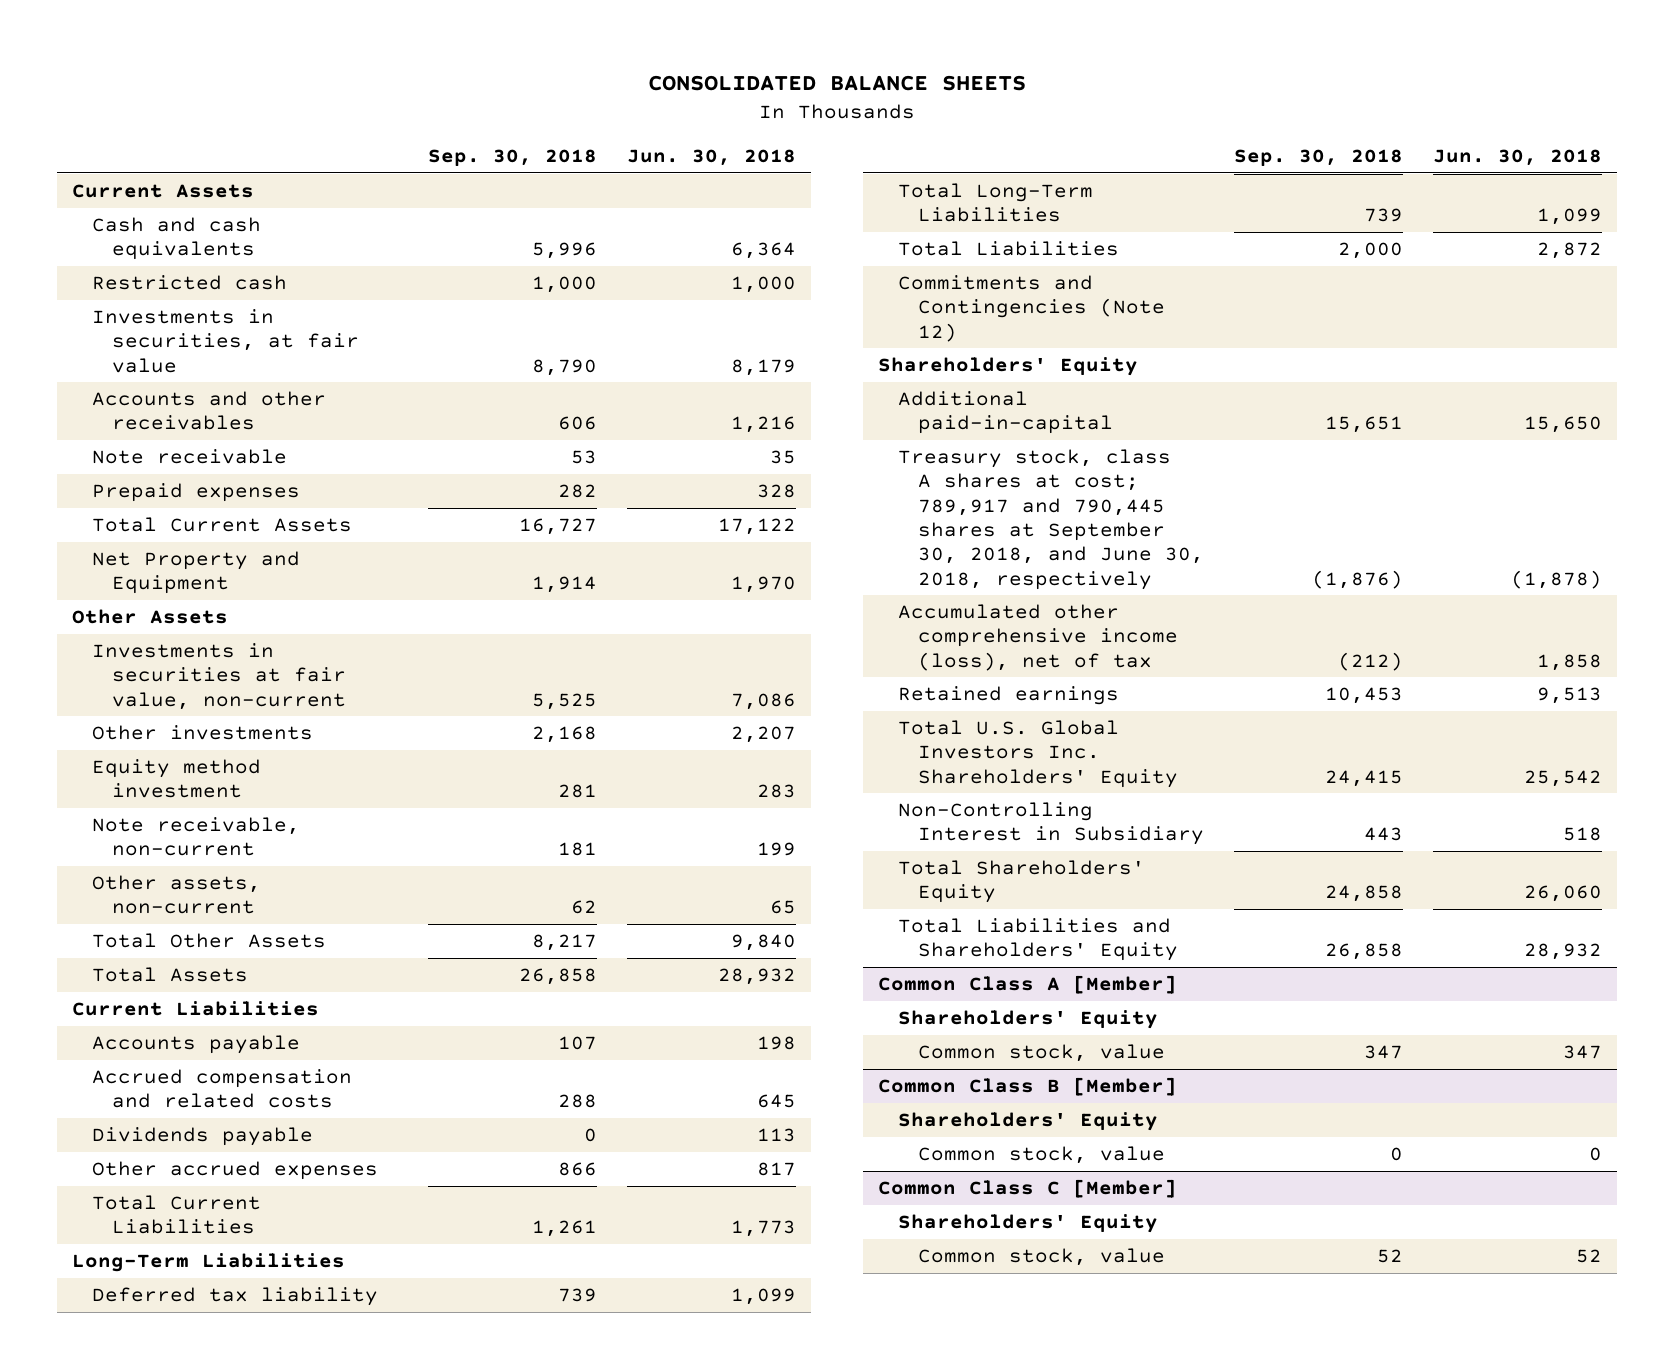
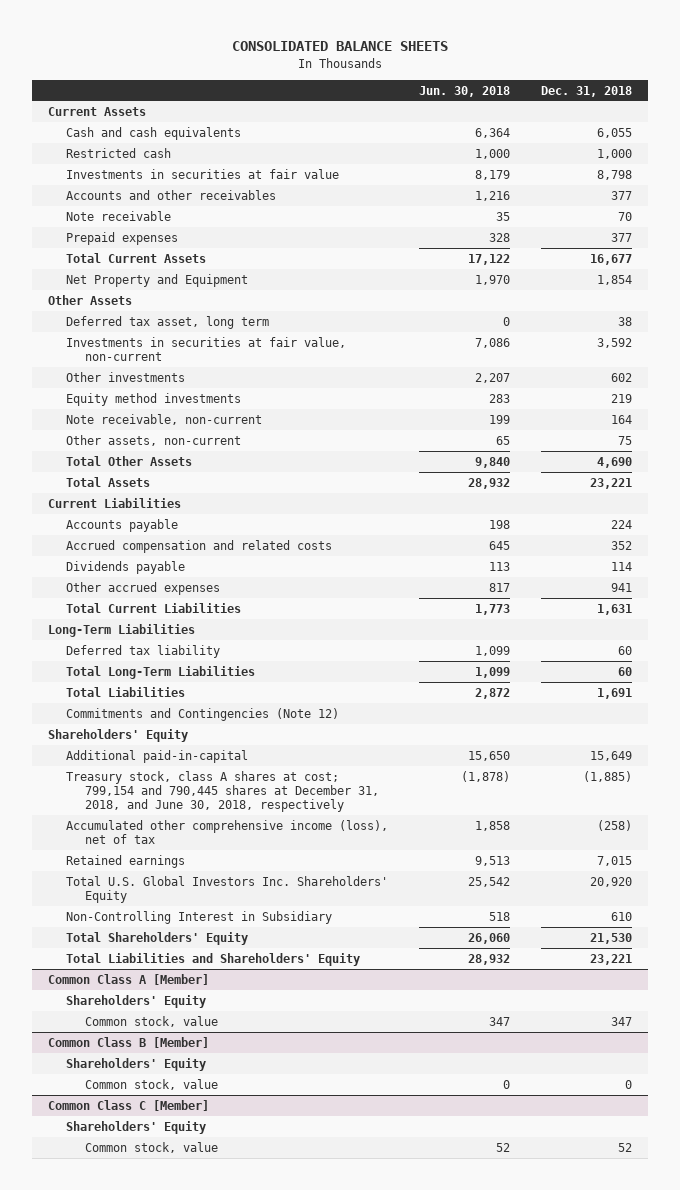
[428,149,598,167] Sep. 30, 2018 -> none
none -> [541,85,633,97] Dec. 31, 2018
[92,309,360,373] Investments in securities, at fair value -> [66,168,340,179] Investments in securities at fair value
none -> [66,315,270,329] Deferred tax asset, long term
[92,759,262,799] Equity method investment -> [66,392,242,406] Equity method investments
[898,449,1205,590] Treasury stock, class A shares at cost; 789,917 and 790,445 shares at September 30, 2018, and June 30, 2018, respectively -> [66,770,380,813] Treasury stock, class A shares at cost; 799,154 and 790,445 shares at December 31, 2018, and June 30, 2018, respectively

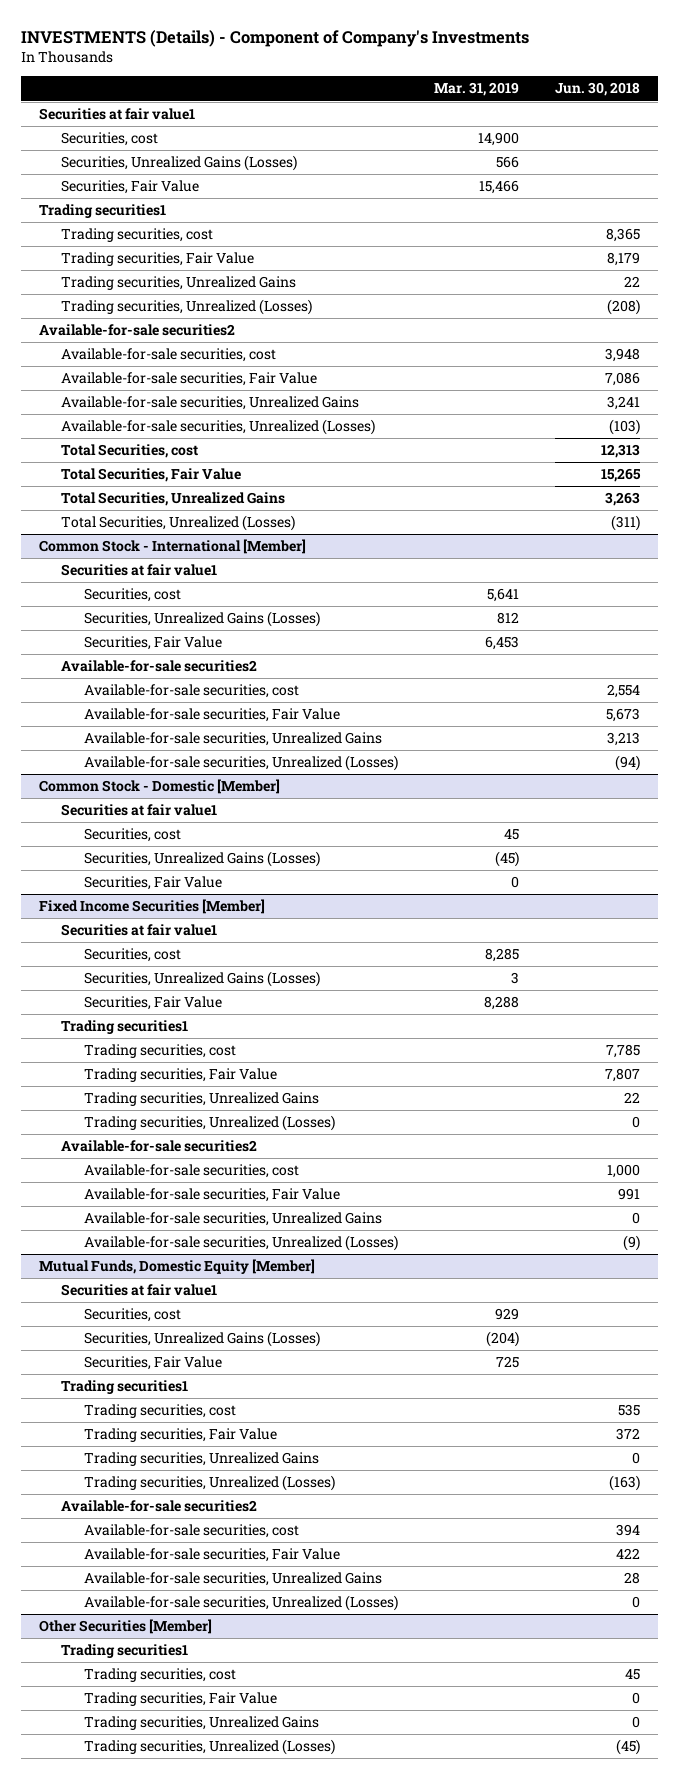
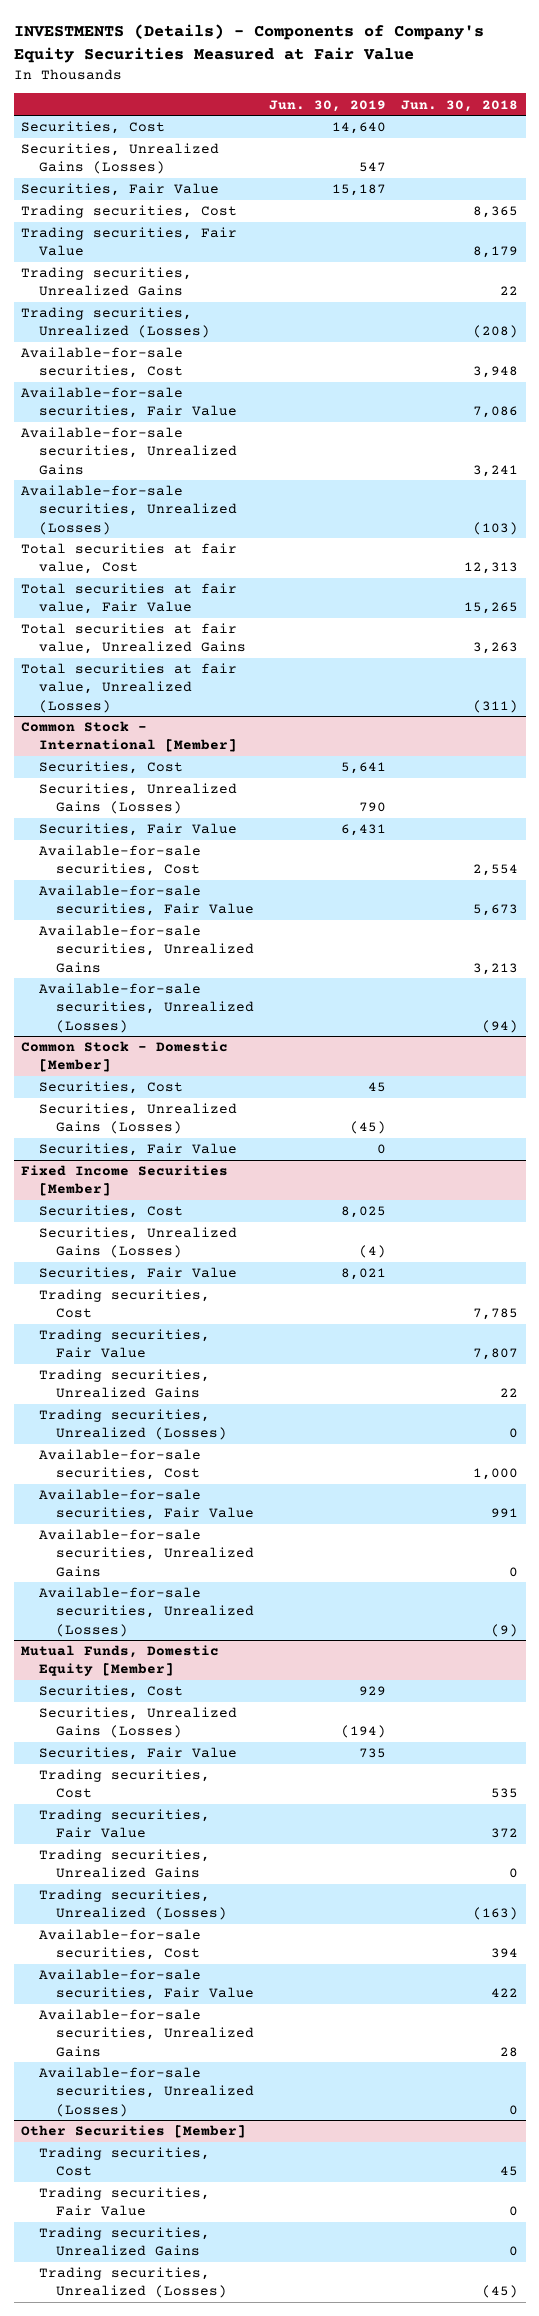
[20,29,529,47] INVESTMENTS (Details) - Component of Company's Investments -> [13,24,484,64] INVESTMENTS (Details) - Components of Company's Equity Securities Measured at Fair Value
[434,82,520,97] Mar. 31, 2019 -> none
none -> [269,99,387,112] Jun. 30, 2019
[38,108,195,121] Securities at fair value1 -> none
[61,132,159,147] Securities, cost -> [21,121,166,135] Securities, Cost
[38,204,166,219] Trading securities1 -> none
[61,228,214,243] Trading securities, cost -> [21,205,238,219] Trading securities, Cost
[38,324,235,337] Available-for-sale securities2 -> none
[61,348,277,363] Available-for-sale securities, cost -> [21,347,184,379] Available-for-sale securities, Cost
[61,444,199,459] Total Securities, cost -> [21,543,238,575] Total securities at fair value, Cost
[61,468,242,483] Total Securities, Fair Value -> [21,583,238,615] Total securities at fair value, Fair Value
[61,492,286,507] Total Securities, Unrealized Gains -> [21,623,246,655] Total securities at fair value, Unrealized Gains
[61,515,296,532] Total Securities, Unrealized (Losses) -> [21,663,238,713] Total securities at fair value, Unrealized (Losses)
[61,564,218,577] Securities at fair value1 -> none
[84,588,182,603] Securities, cost -> [38,761,183,775] Securities, Cost
[61,660,258,673] Available-for-sale securities2 -> none
[84,684,300,699] Available-for-sale securities, cost -> [38,845,201,877] Available-for-sale securities, Cost
[61,804,218,817] Securities at fair value1 -> none
[84,828,182,843] Securities, cost -> [38,1081,183,1095] Securities, Cost
[61,924,218,937] Securities at fair value1 -> none
[84,948,182,963] Securities, cost -> [38,1205,183,1219] Securities, Cost
[61,1020,189,1035] Trading securities1 -> none
[84,1044,237,1059] Trading securities, cost -> [38,1289,210,1319] Trading securities, Cost
[61,1140,258,1153] Available-for-sale securities2 -> none
[84,1164,300,1179] Available-for-sale securities, cost -> [38,1449,201,1481] Available-for-sale securities, Cost
[61,1284,218,1297] Securities at fair value1 -> none
[84,1308,182,1323] Securities, cost -> [38,1685,183,1699] Securities, Cost
[61,1380,189,1395] Trading securities1 -> none
[84,1404,237,1419] Trading securities, cost -> [38,1769,210,1799] Trading securities, Cost
[61,1500,258,1513] Available-for-sale securities2 -> none
[84,1524,300,1539] Available-for-sale securities, cost -> [38,1929,201,1961] Available-for-sale securities, Cost
[61,1644,189,1659] Trading securities1 -> none
[84,1668,237,1683] Trading securities, cost -> [38,2147,210,2177] Trading securities, Cost

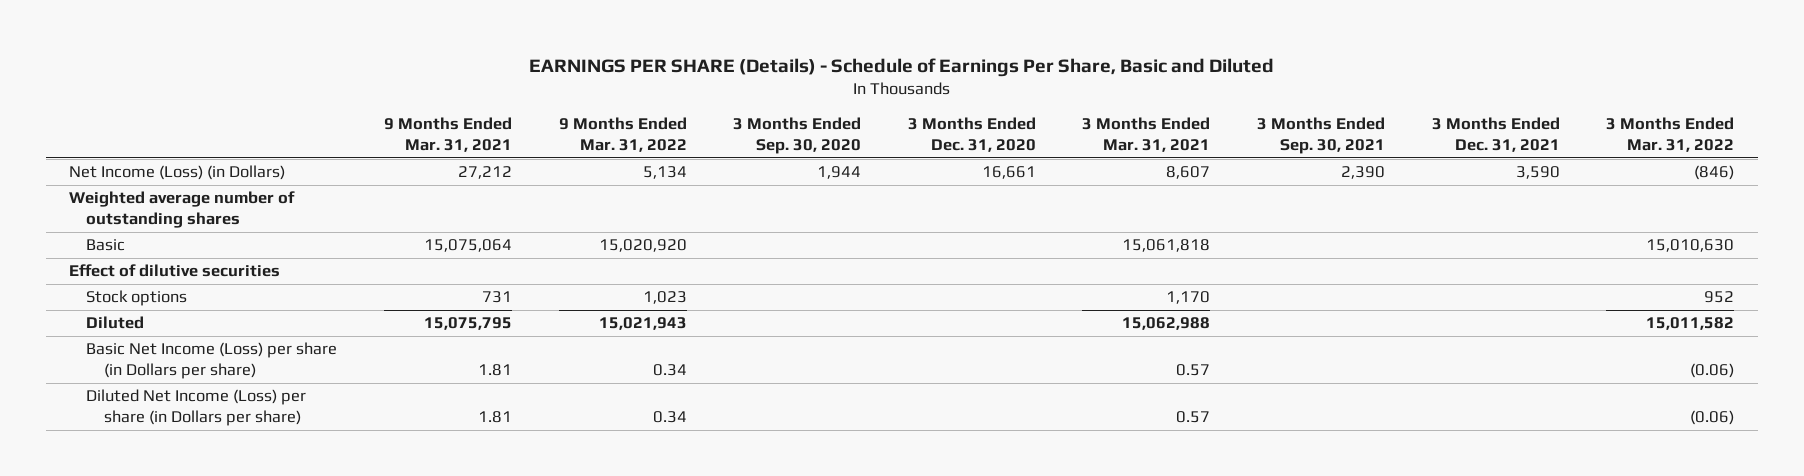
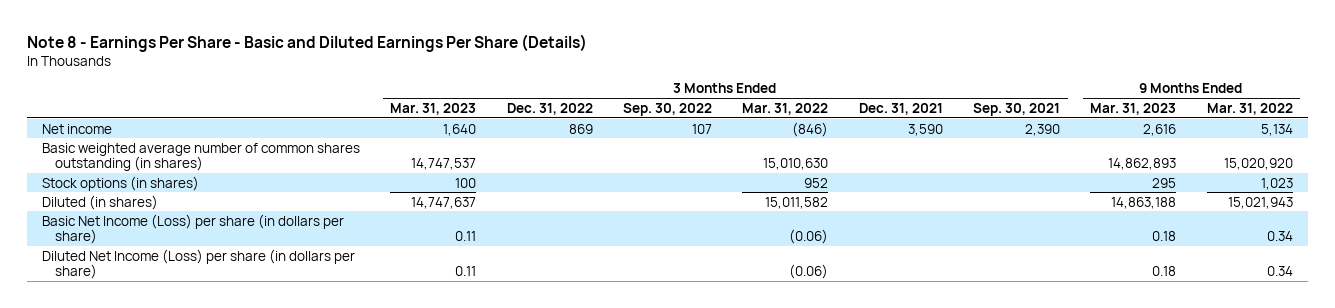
[528,57,1274,77] EARNINGS PER SHARE (Details) - Schedule of Earnings Per Share, Basic and Diluted -> [26,33,587,52] Note 8 - Earnings Per Share - Basic and Diluted Earnings Per Share (Details)
[383,117,512,153] 9 Months Ended Mar. 31, 2021 -> none
[733,117,862,155] 3 Months Ended Sep. 30, 2020 -> none
[907,117,1036,153] 3 Months Ended Dec. 31, 2020 -> none
[1082,117,1211,153] 3 Months Ended Mar. 31, 2021 -> none
none -> [390,102,477,115] Mar. 31, 2023
none -> [506,102,593,115] Dec. 31, 2022
none -> [623,102,713,116] Sep. 30, 2022
none -> [1090,102,1177,115] Mar. 31, 2023
[69,191,296,229] Weighted average number of outstanding shares -> none
[69,264,281,278] Effect of dilutive securities -> none
[69,165,286,181] Net Income (Loss) (in Dollars) -> [42,123,113,134] Net income
[86,239,126,252] Basic -> [42,142,361,172] Basic weighted average number of common shares outstanding (in shares)
[86,290,188,307] Stock options -> [42,175,200,191] Stock options (in shares)
[86,316,145,330] Diluted -> [42,194,159,210] Diluted (in shares)
[86,342,338,380] Basic Net Income (Loss) per share (in Dollars per share) -> [42,213,345,245] Basic Net Income (Loss) per share (in dollars per share)
[86,389,307,427] Diluted Net Income (Loss) per share (in Dollars per share) -> [42,248,356,280] Diluted Net Income (Loss) per share (in dollars per share)

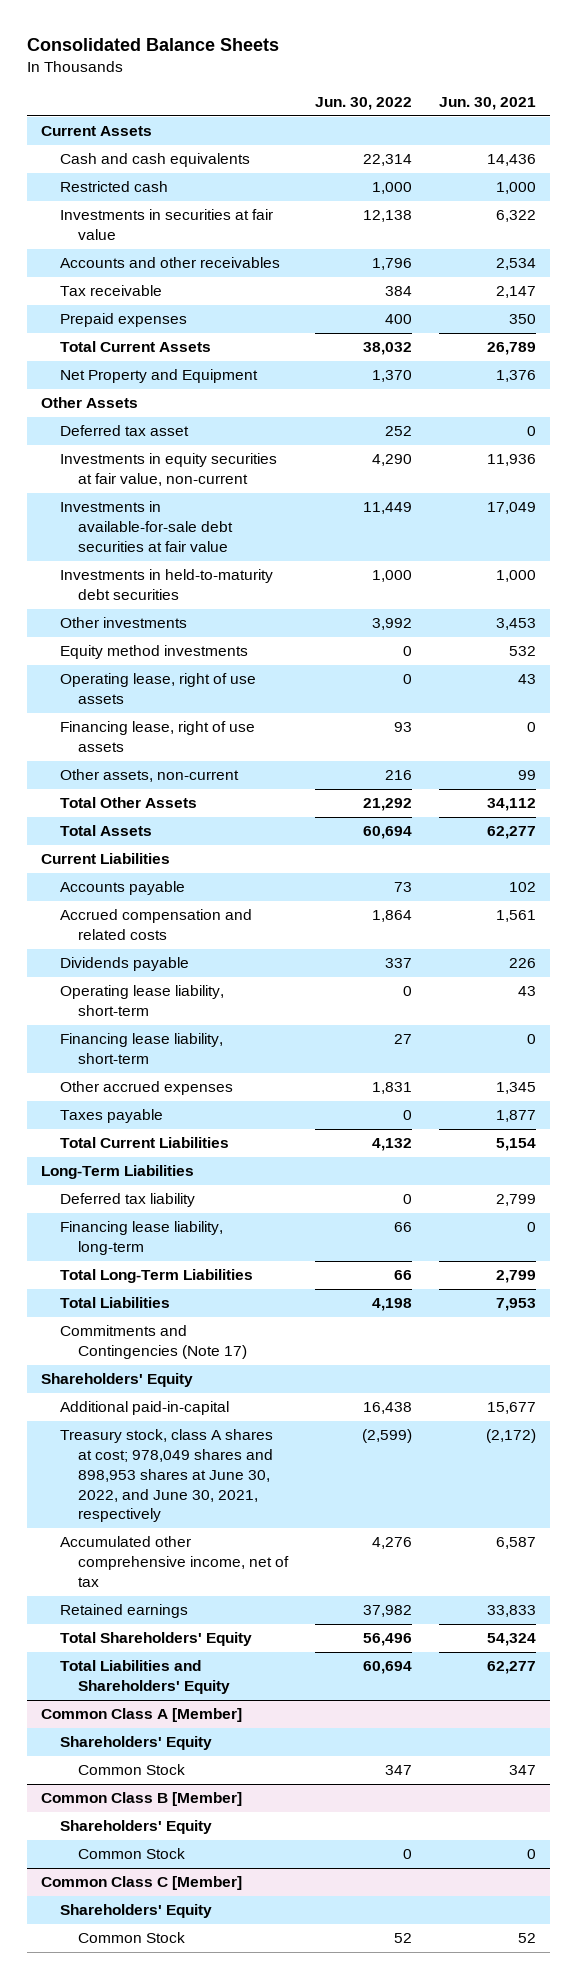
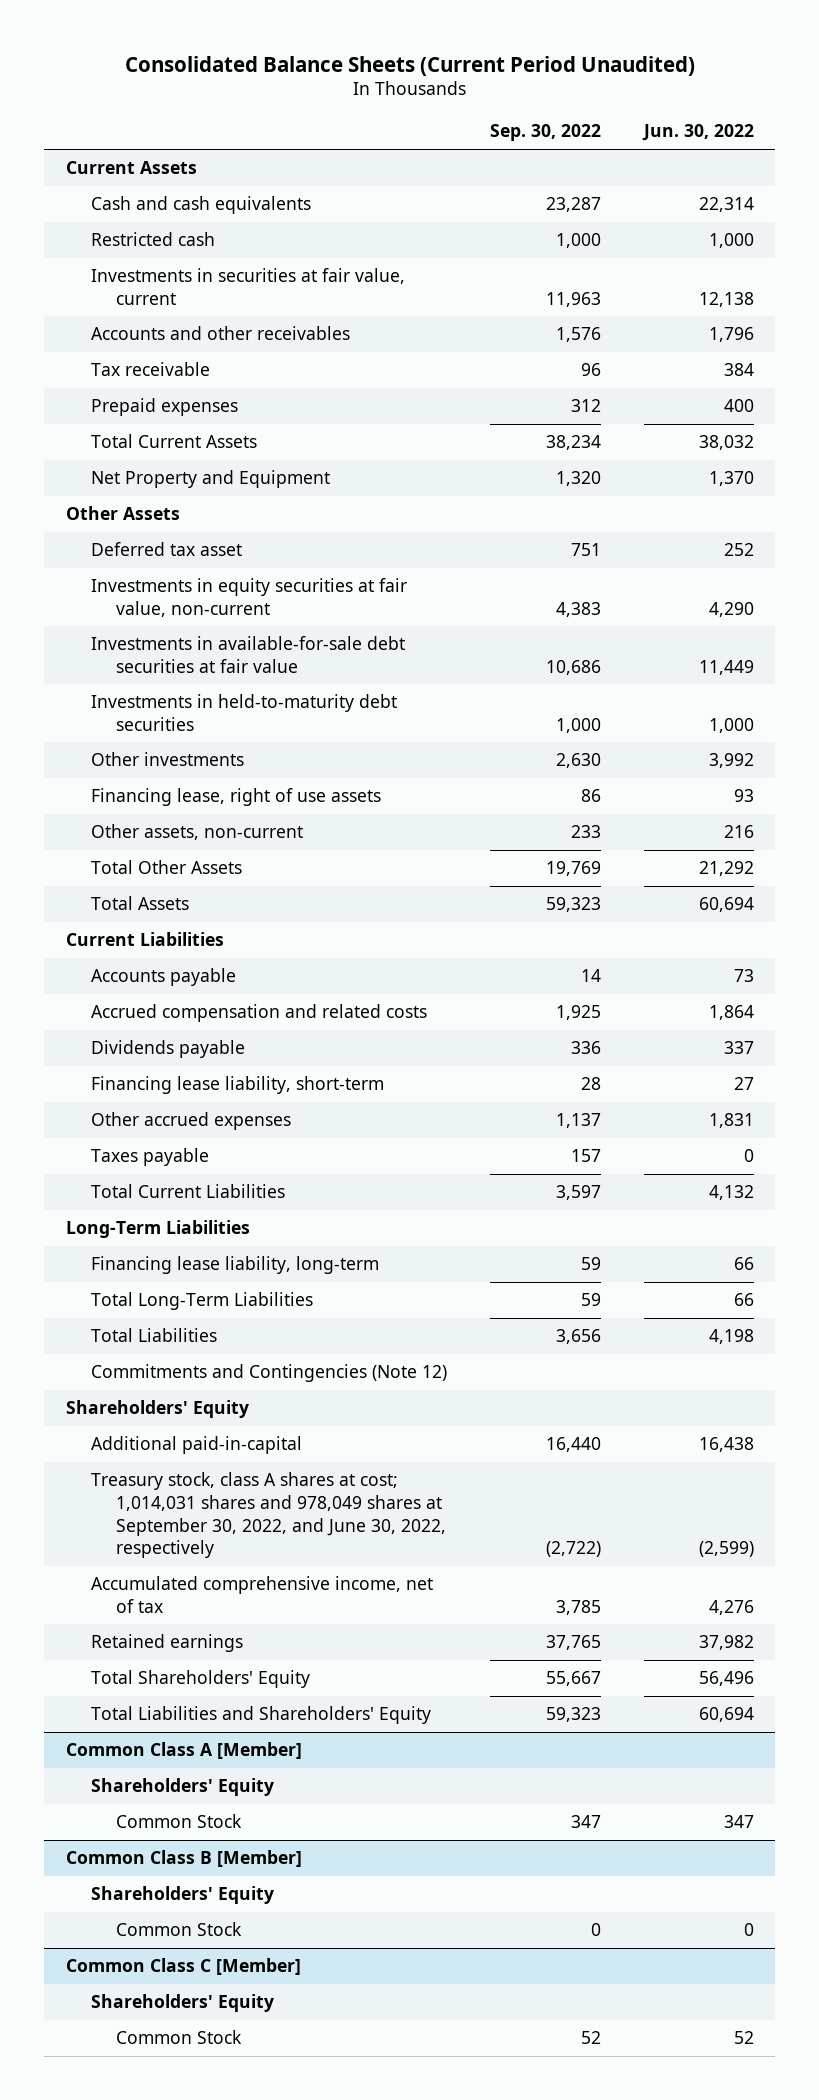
[27,38,280,52] Consolidated Balance Sheets -> [124,55,695,76] Consolidated Balance Sheets (Current Period Unaudited)
[439,97,537,111] Jun. 30, 2021 -> none
none -> [489,124,601,142] Sep. 30, 2022
[59,209,273,241] Investments in securities at fair value -> [90,268,405,305] Investments in securities at fair value, current
[59,645,248,660] Equity method investments -> none
[59,673,256,705] Operating lease, right of use assets -> none
[59,985,224,1017] Operating lease liability, short-term -> none
[59,1193,195,1208] Deferred tax liability -> none
[59,1325,248,1360] Commitments and Contingencies (Note 17) -> [90,1364,447,1383] Commitments and Contingencies (Note 12)
[59,1429,274,1523] Treasury stock, class A shares at cost; 978,049 shares and 898,953 shares at June 30, 2022, and June 30, 2021, respectively -> [90,1472,447,1559] Treasury stock, class A shares at cost; 1,014,031 shares and 978,049 shares at September 30, 2022, and June 30, 2022, respectively
[59,1536,290,1587] Accumulated other comprehensive income, net of tax -> [90,1576,433,1613] Accumulated comprehensive income, net of tax

